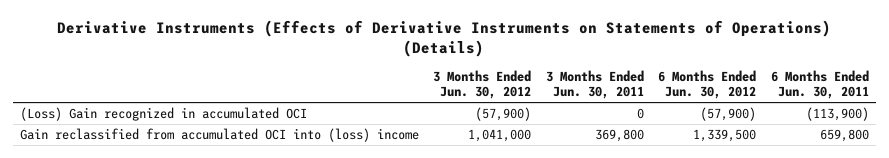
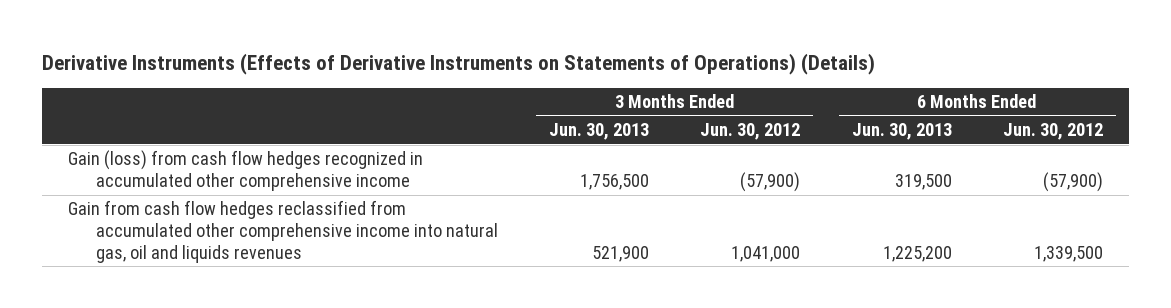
[545,69,644,100] 3 Months Ended Jun. 30, 2011 -> none
[770,69,869,100] 6 Months Ended Jun. 30, 2011 -> none
none -> [549,123,650,141] Jun. 30, 2013
none -> [851,123,952,141] Jun. 30, 2013
[19,106,307,121] (Loss) Gain recognized in accumulated OCI -> [67,150,423,192] Gain (loss) from cash flow hedges recognized in accumulated other comprehensive income
[19,127,419,142] Gain reclassified from accumulated OCI into (loss) income -> [67,200,498,263] Gain from cash flow hedges reclassified from accumulated other comprehensive income into natural gas, oil and liquids revenues

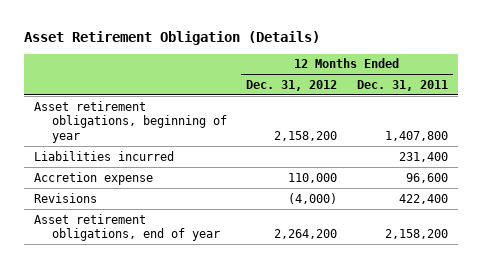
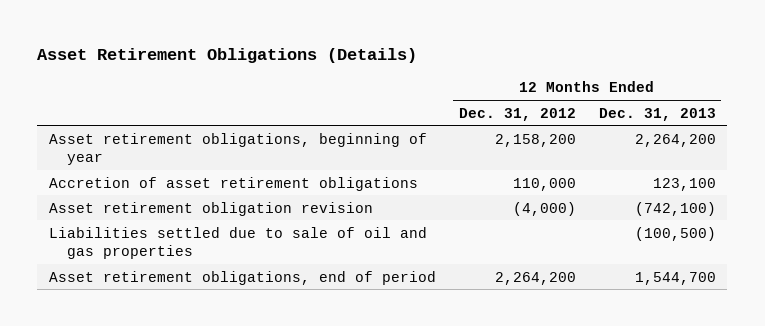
[24,31,321,46] Asset Retirement Obligation (Details) -> [37,48,418,64] Asset Retirement Obligations (Details)
[357,79,449,91] Dec. 31, 2011 -> none
none -> [598,107,716,121] Dec. 31, 2013
[34,150,175,161] Liabilities incurred -> none
[34,171,154,185] Accretion expense -> [48,176,418,191] Accretion of asset retirement obligations
[34,192,98,203] Revisions -> [48,201,373,216] Asset retirement obligation revision
none -> [48,226,427,260] Liabilities settled due to sale of oil and gas properties
[34,213,220,242] Asset retirement obligations, end of year -> [48,270,436,285] Asset retirement obligations, end of period

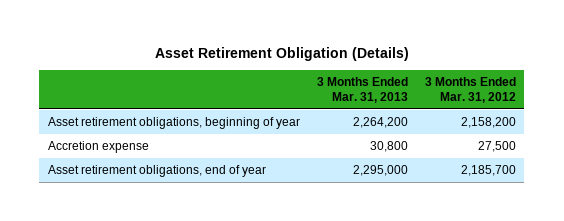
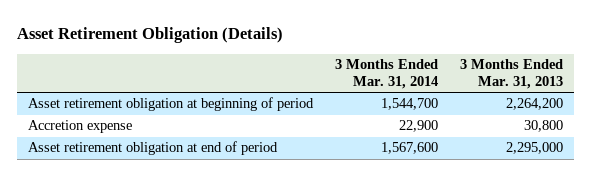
[424,77,516,104] 3 Months Ended Mar. 31, 2012 -> none
none -> [334,58,438,90] 3 Months Ended Mar. 31, 2014
[47,117,300,130] Asset retirement obligations, beginning of year -> [28,97,315,112] Asset retirement obligation at beginning of period
[47,165,266,178] Asset retirement obligations, end of year -> [28,141,279,156] Asset retirement obligation at end of period

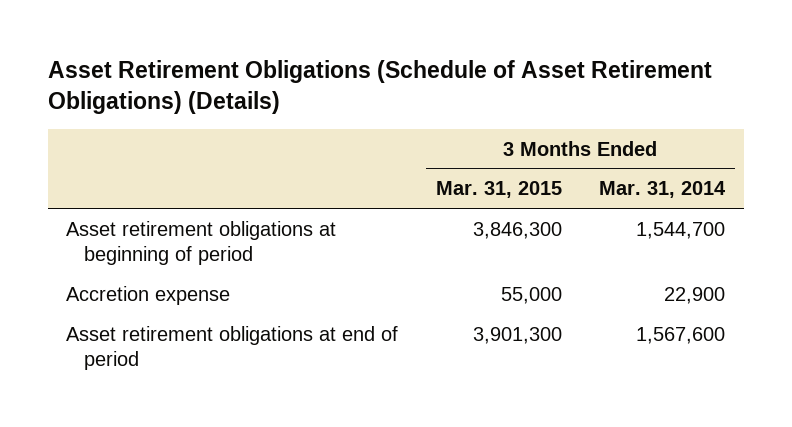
[17,27,284,44] Asset Retirement Obligation (Details) -> [47,60,712,115] Asset Retirement Obligations (Schedule of Asset Retirement Obligations) (Details)
[459,58,563,90] 3 Months Ended Mar. 31, 2013 -> none
none -> [435,181,562,199] Mar. 31, 2015
[28,97,315,112] Asset retirement obligation at beginning of period -> [66,220,337,265] Asset retirement obligations at beginning of period
[28,141,279,156] Asset retirement obligation at end of period -> [66,325,399,370] Asset retirement obligations at end of period

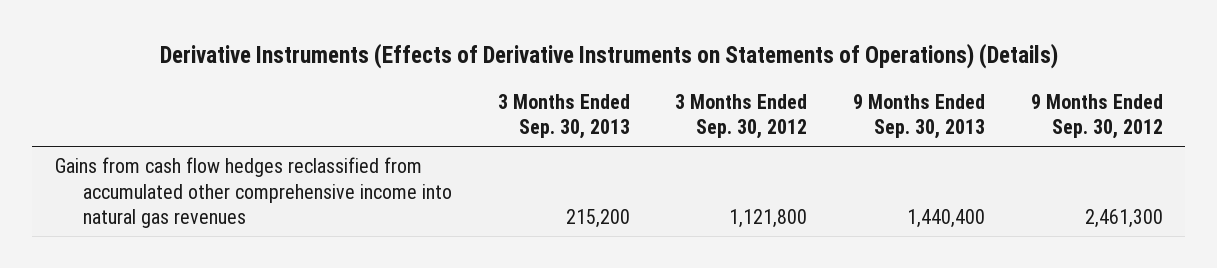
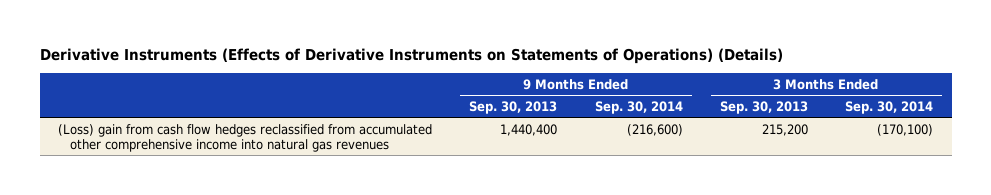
[675,93,808,140] 3 Months Ended Sep. 30, 2012 -> none
[1030,93,1163,140] 9 Months Ended Sep. 30, 2012 -> none
none -> [594,100,683,114] Sep. 30, 2014
none -> [845,100,934,114] Sep. 30, 2014
[54,157,453,228] Gains from cash flow hedges reclassified from accumulated other comprehensive income into natural gas revenues -> [58,123,433,153] (Loss) gain from cash flow hedges reclassified from accumulated other comprehensive income into natural gas revenues

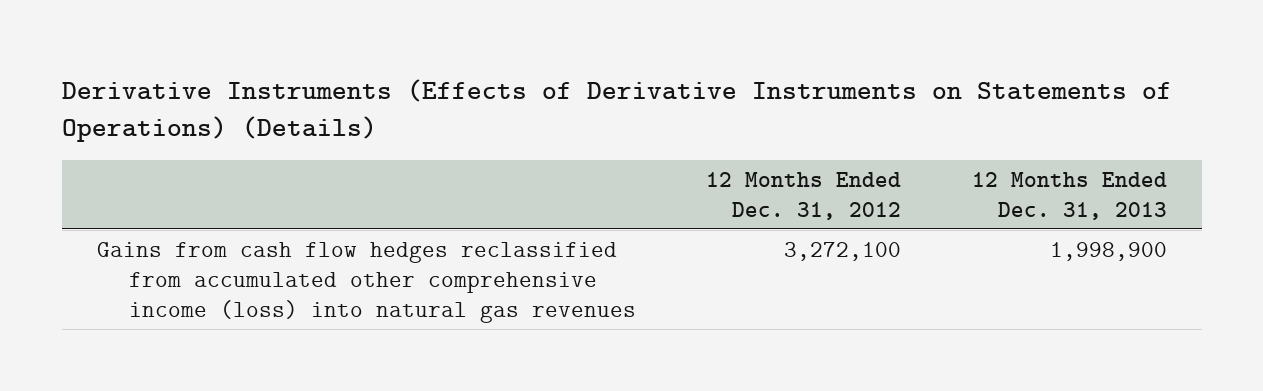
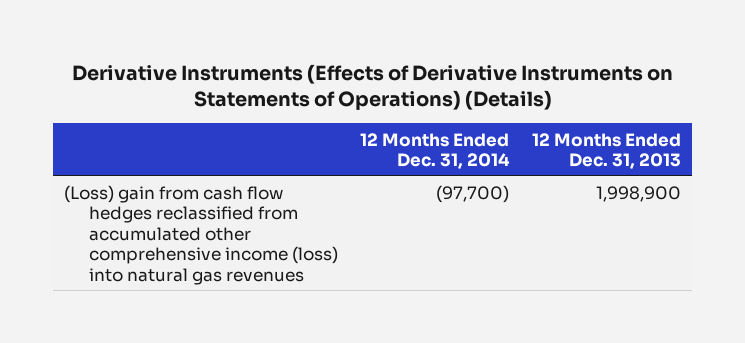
[706,171,902,220] 12 Months Ended Dec. 31, 2012 -> none
none -> [360,132,511,169] 12 Months Ended Dec. 31, 2014
[96,241,637,323] Gains from cash flow hedges reclassified from accumulated other comprehensive income (loss) into natural gas revenues -> [64,185,338,285] (Loss) gain from cash flow hedges reclassified from accumulated other comprehensive income (loss) into natural gas revenues

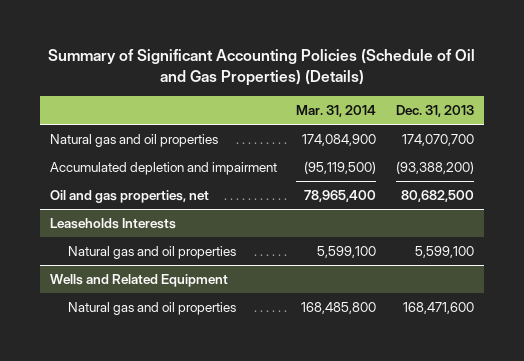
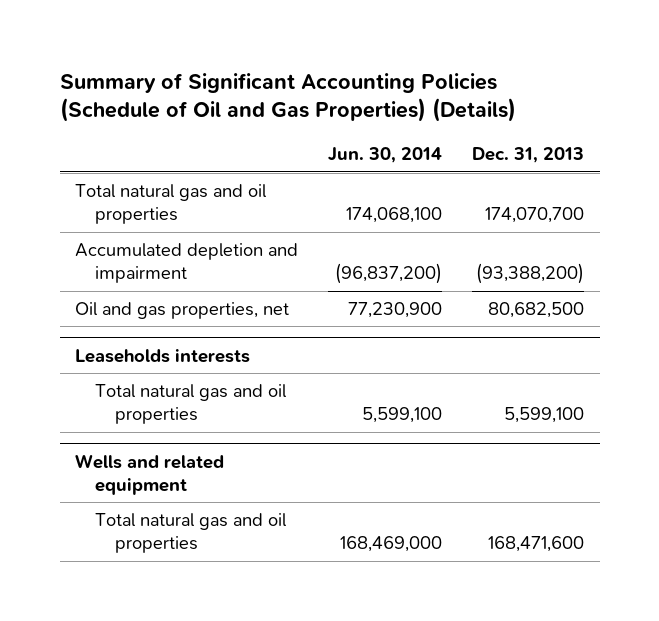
[296,105,377,118] Mar. 31, 2014 -> none
none -> [328,147,443,164] Jun. 30, 2014
[49,134,218,148] Natural gas and oil properties -> [75,184,267,225] Total natural gas and oil properties
[49,218,176,230] Leaseholds Interests -> [75,348,251,363] Leaseholds interests
[67,246,236,260] Natural gas and oil properties -> [94,384,286,425] Total natural gas and oil properties
[49,274,228,288] Wells and Related Equipment -> [75,453,225,496] Wells and related equipment
[67,302,236,316] Natural gas and oil properties -> [94,513,286,554] Total natural gas and oil properties

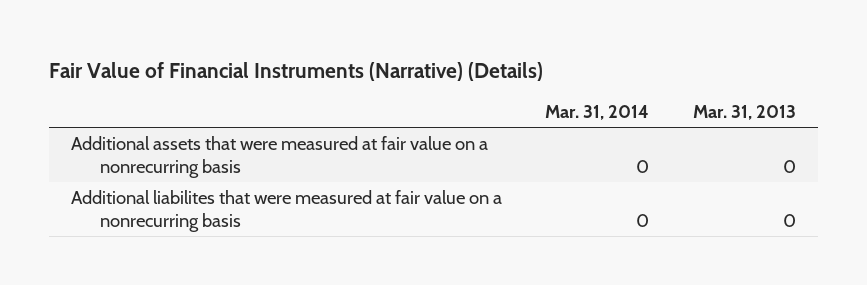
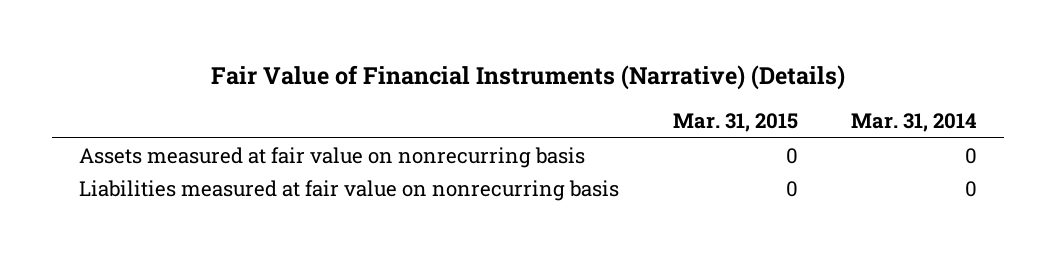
[692,105,796,121] Mar. 31, 2013 -> none
none -> [672,113,798,133] Mar. 31, 2015
[71,135,489,178] Additional assets that were measured at fair value on a nonrecurring basis -> [78,147,585,169] Assets measured at fair value on nonrecurring basis
[71,189,503,232] Additional liabilites that were measured at fair value on a nonrecurring basis -> [78,180,619,202] Liabilities measured at fair value on nonrecurring basis

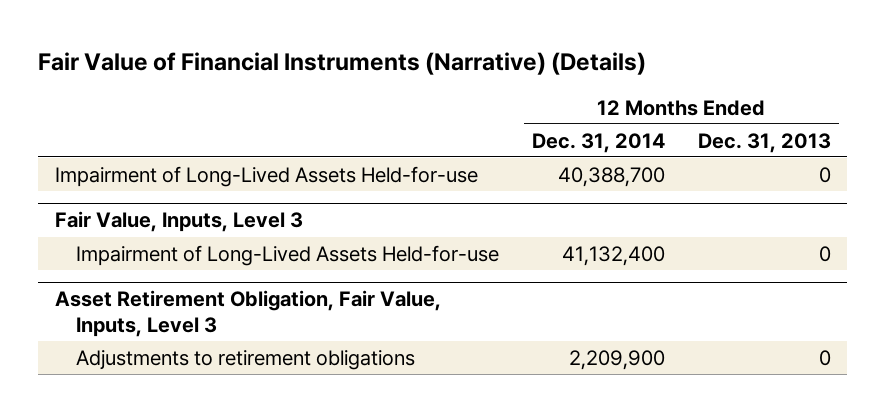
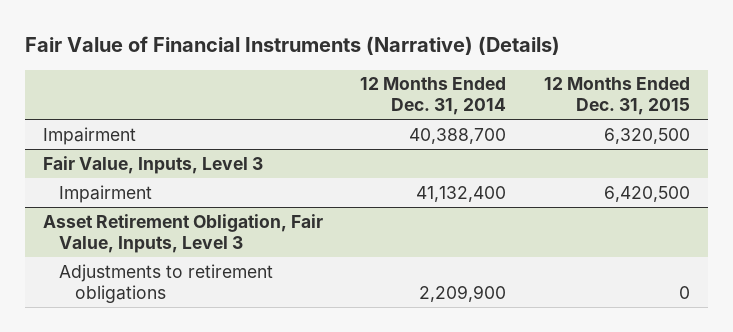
[697,132,831,153] Dec. 31, 2013 -> none
none -> [543,77,690,116] 12 Months Ended Dec. 31, 2015
[54,165,478,187] Impairment of Long-Lived Assets Held-for-use -> [43,126,137,145] Impairment
[75,244,499,266] Impairment of Long-Lived Assets Held-for-use -> [58,184,152,203] Impairment

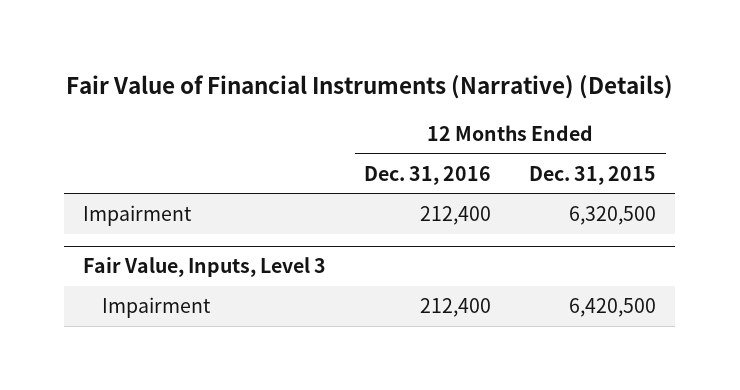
[360,77,507,116] 12 Months Ended Dec. 31, 2014 -> none
none -> [364,165,492,185] Dec. 31, 2016
[43,213,324,253] Asset Retirement Obligation, Fair Value, Inputs, Level 3 -> none
[58,263,273,303] Adjustments to retirement obligations -> none

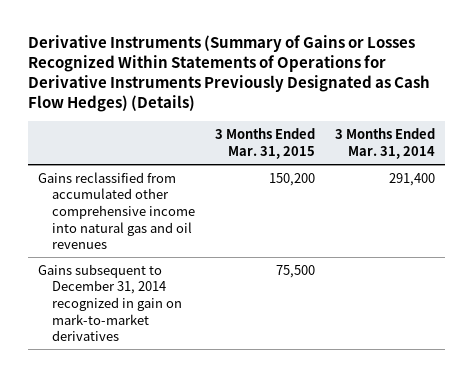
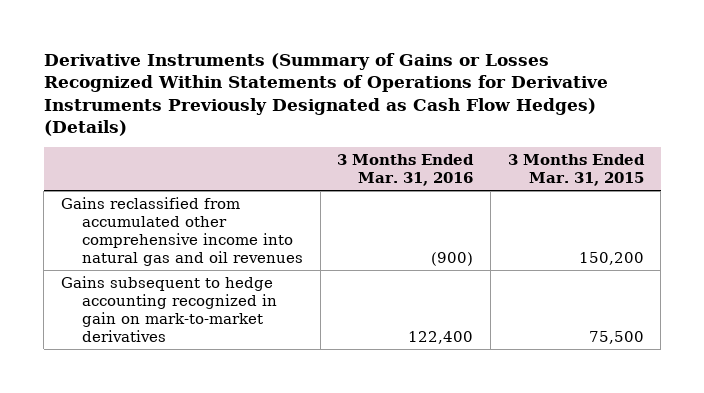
[334,128,435,159] 3 Months Ended Mar. 31, 2014 -> none
none -> [337,153,475,186] 3 Months Ended Mar. 31, 2016
[38,263,183,342] Gains subsequent to December 31, 2014 recognized in gain on mark-to-market derivatives -> [60,275,278,343] Gains subsequent to hedge accounting recognized in gain on mark-to-market derivatives

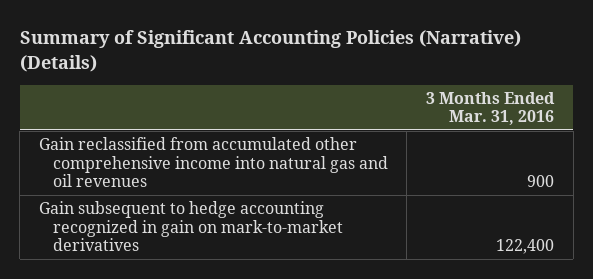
[43,52,608,136] Derivative Instruments (Summary of Gains or Losses Recognized Within Statements of Operations for Derivative Instruments Previously Designated as Cash Flow Hedges) (Details) -> [19,30,521,72] Summary of Significant Accounting Policies (Narrative) (Details)
[507,153,645,186] 3 Months Ended Mar. 31, 2015 -> none
[60,196,304,267] Gains reclassified from accumulated other comprehensive income into natural gas and oil revenues -> [38,136,388,188] Gain reclassified from accumulated other comprehensive income into natural gas and oil revenues
[431,252,474,267] (900) -> [527,175,555,188] 900
[60,275,278,343] Gains subsequent to hedge accounting recognized in gain on mark-to-market derivatives -> [38,200,343,252] Gain subsequent to hedge accounting recognized in gain on mark-to-market derivatives

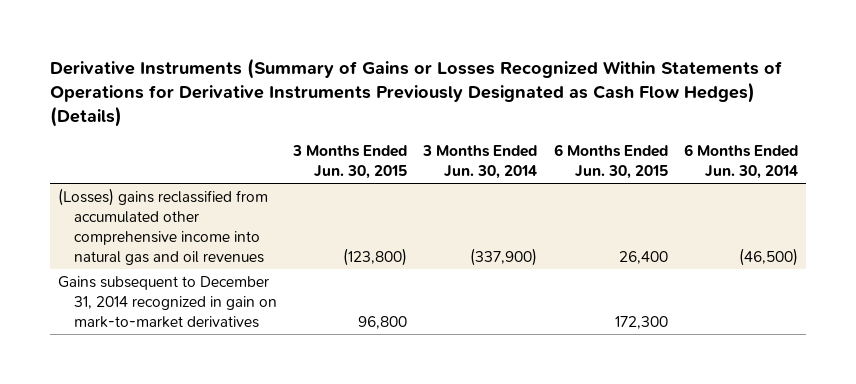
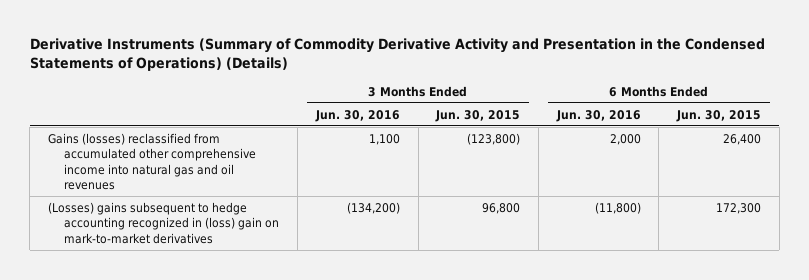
[49,58,782,128] Derivative Instruments (Summary of Gains or Losses Recognized Within Statements of Operations for Derivative Instruments Previously Designated as Cash Flow Hedges) (Details) -> [29,37,765,71] Derivative Instruments (Summary of Commodity Derivative Activity and Presentation in the Condensed Statements of Operations) (Details)
[422,144,538,179] 3 Months Ended Jun. 30, 2014 -> none
[683,143,798,179] 6 Months Ended Jun. 30, 2014 -> none
none -> [314,109,400,122] Jun. 30, 2016
none -> [555,109,641,122] Jun. 30, 2016
[58,187,269,265] (Losses) gains reclassified from accumulated other comprehensive income into natural gas and oil revenues -> [48,132,257,191] Gains (losses) reclassified from accumulated other comprehensive income into natural gas and oil revenues
[58,275,278,328] Gains subsequent to December 31, 2014 recognized in gain on mark-to-market derivatives -> [48,201,280,244] (Losses) gains subsequent to hedge accounting recognized in (loss) gain on mark-to-market derivatives

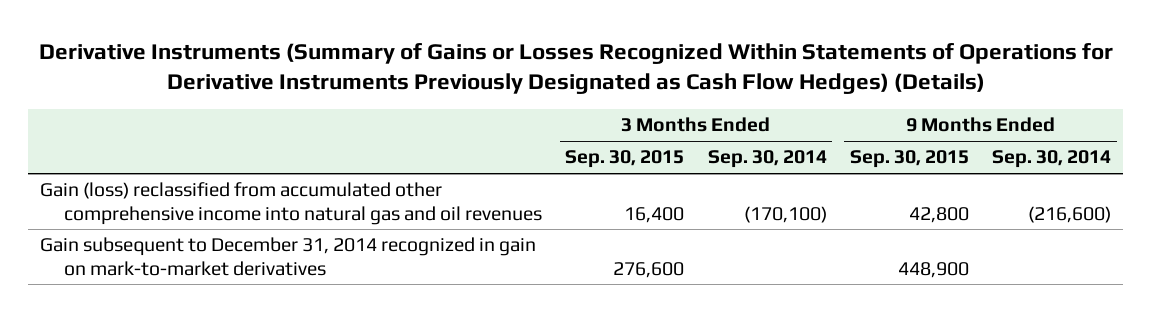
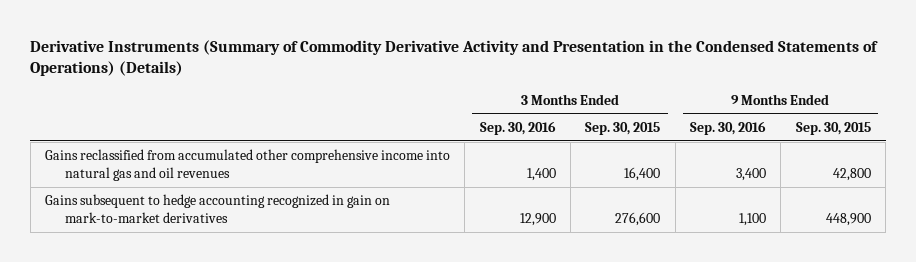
[38,42,1113,95] Derivative Instruments (Summary of Gains or Losses Recognized Within Statements of Operations for Derivative Instruments Previously Designated as Cash Flow Hedges) (Details) -> [30,39,879,76] Derivative Instruments (Summary of Commodity Derivative Activity and Presentation in the Condensed Statements of Operations) (Details)
[707,150,827,169] Sep. 30, 2014 -> none
[992,150,1112,169] Sep. 30, 2014 -> none
none -> [479,121,556,136] Sep. 30, 2016
none -> [690,121,767,136] Sep. 30, 2016
[39,182,543,225] Gain (loss) reclassified from accumulated other comprehensive income into natural gas and oil revenues -> [44,149,450,182] Gains reclassified from accumulated other comprehensive income into natural gas and oil revenues
[39,237,536,276] Gain subsequent to December 31, 2014 recognized in gain on mark-to-market derivatives -> [44,194,390,224] Gains subsequent to hedge accounting recognized in gain on mark-to-market derivatives

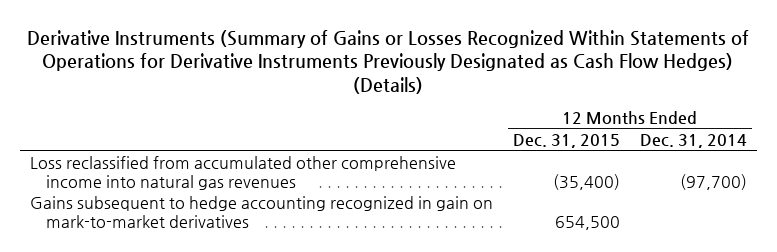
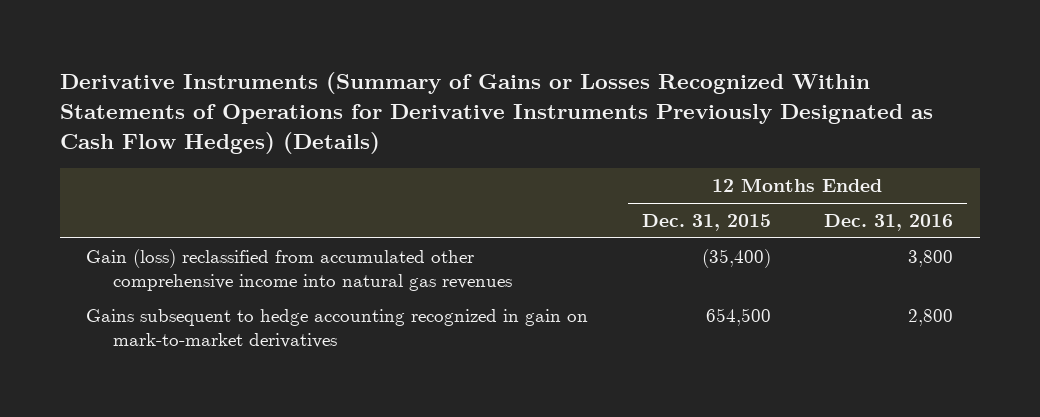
[640,133,748,148] Dec. 31, 2014 -> none
none -> [824,214,954,232] Dec. 31, 2016
[29,156,456,190] Loss reclassified from accumulated other comprehensive income into natural gas revenues -> [86,249,513,291] Gain (loss) reclassified from accumulated other comprehensive income into natural gas revenues

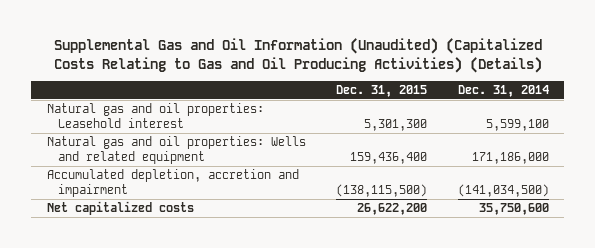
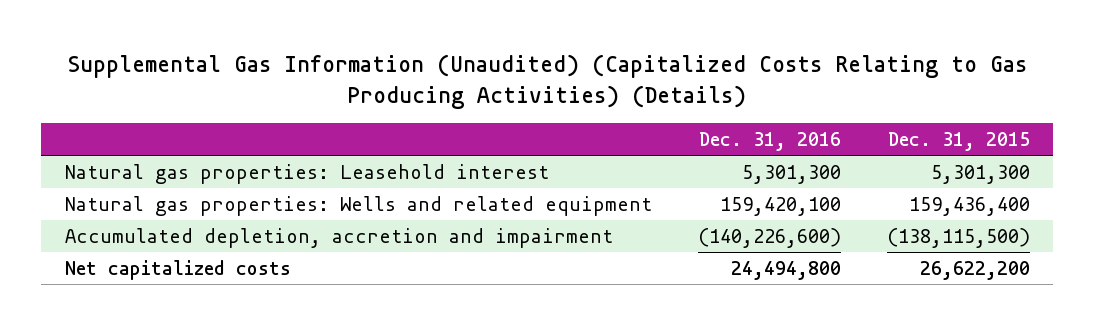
[53,37,542,73] Supplemental Gas and Oil Information (Unaudited) (Capitalized Costs Relating to Gas and Oil Producing Activities) (Details) -> [67,54,1028,109] Supplemental Gas Information (Unaudited) (Capitalized Costs Relating to Gas Producing Activities) (Details)
[457,84,549,97] Dec. 31, 2014 -> none
none -> [698,131,841,151] Dec. 31, 2016
[46,103,264,128] Natural gas and oil properties: Leasehold interest -> [64,164,549,185] Natural gas properties: Leasehold interest
[46,136,306,164] Natural gas and oil properties: Wells and related equipment -> [64,196,652,217] Natural gas properties: Wells and related equipment

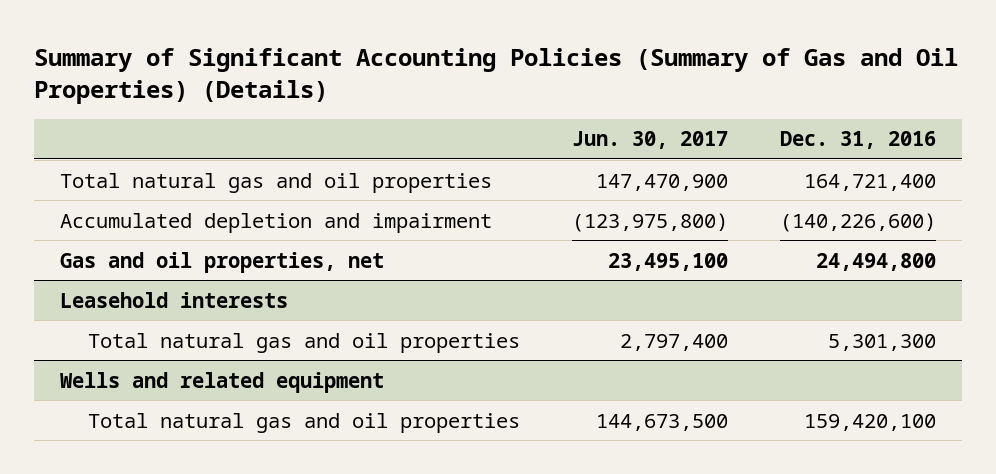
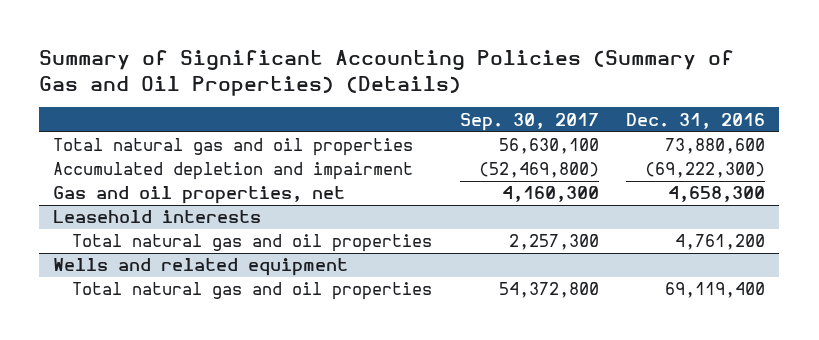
[572,131,729,150] Jun. 30, 2017 -> none
none -> [459,112,599,131] Sep. 30, 2017
[804,173,937,191] 164,721,400 -> [665,138,766,155] 73,880,600
[780,212,937,232] (140,226,600) -> [645,162,766,179] (69,222,300)
[816,252,937,271] 24,494,800 -> [668,186,766,203] 4,658,300
[828,333,937,351] 5,301,300 -> [675,234,766,251] 4,761,200
[804,413,937,431] 159,420,100 -> [665,282,766,299] 69,119,400

